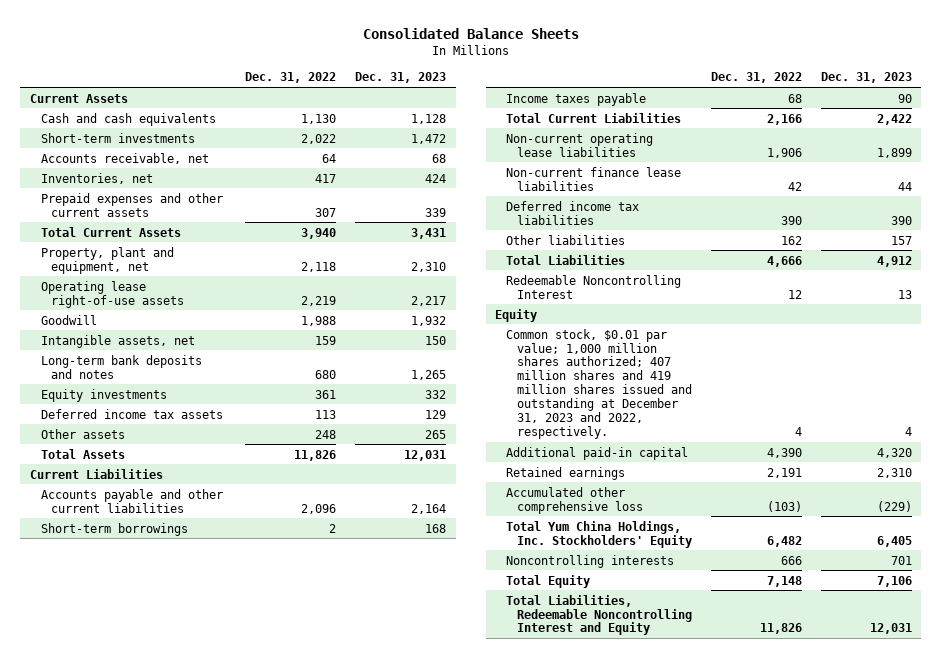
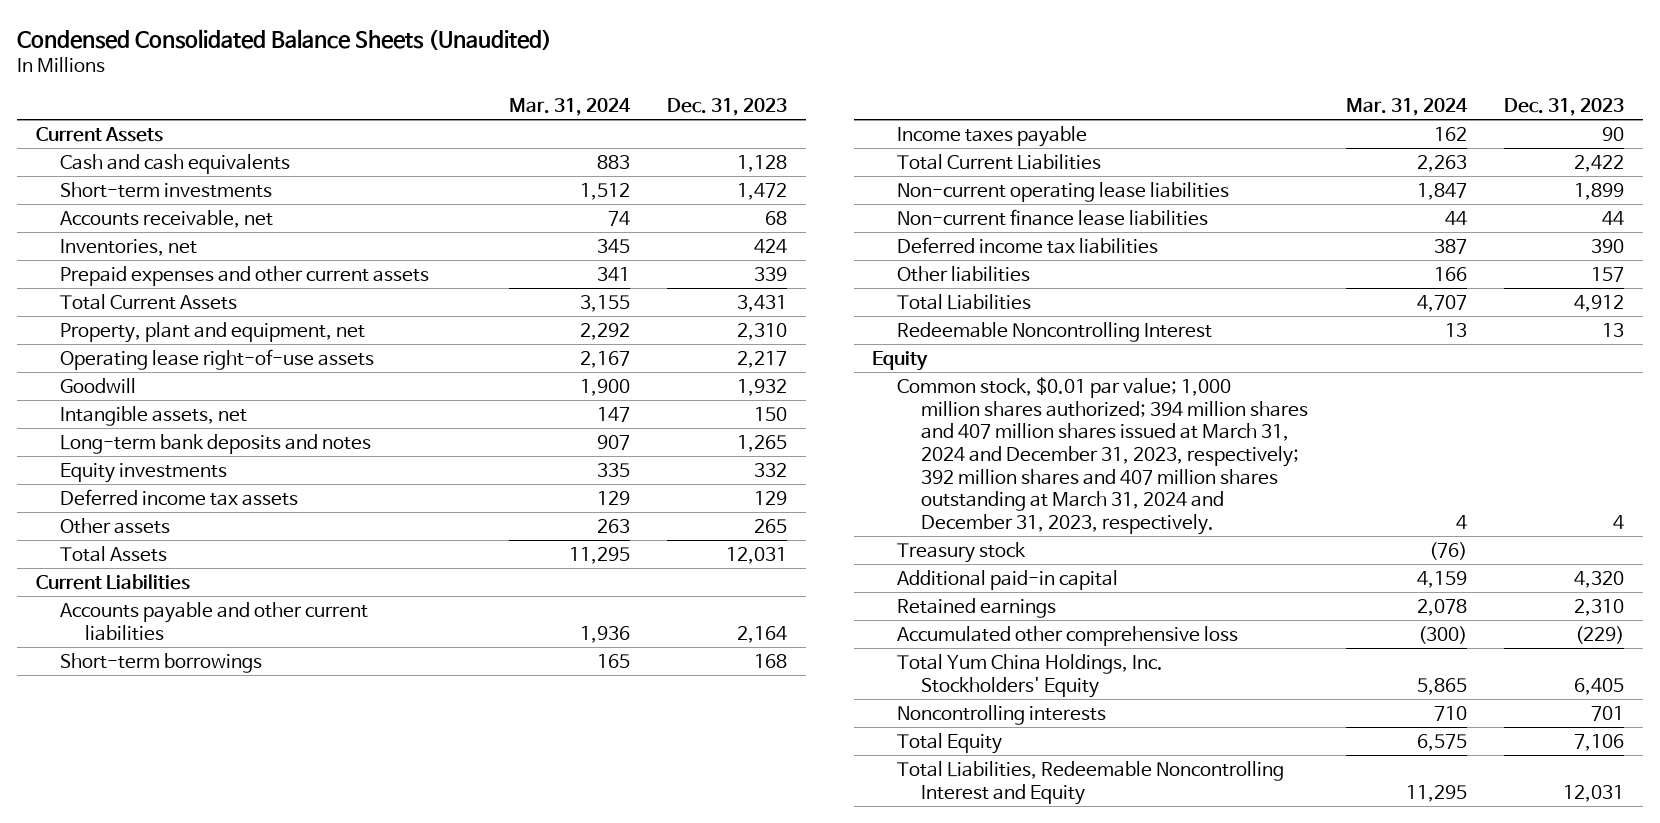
[362,27,579,39] Consolidated Balance Sheets -> [17,28,553,50] Condensed Consolidated Balance Sheets (Unaudited)
[245,72,337,84] Dec. 31, 2022 -> none
none -> [509,98,632,117] Mar. 31, 2024
[506,328,692,440] Common stock, $0.01 par value; 1,000 million shares authorized; 407 million shares and 419 million shares issued and outstanding at December 31, 2023 and 2022, respectively. -> [896,376,1309,536] Common stock, $0.01 par value; 1,000 million shares authorized; 394 million shares and 407 million shares issued at March 31, 2024 and December 31, 2023, respectively; 392 million shares and 407 million shares outstanding at March 31, 2024 and December 31, 2023, respectively.
none -> [896,541,1026,563] Treasury stock

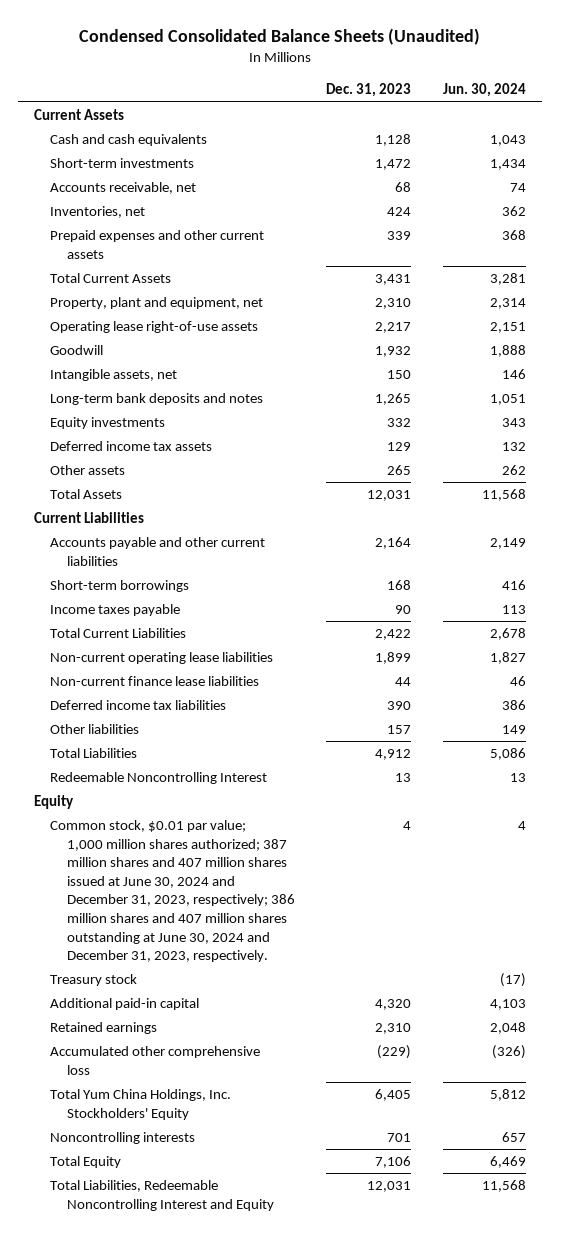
[509,98,632,117] Mar. 31, 2024 -> none
none -> [443,83,527,98] Jun. 30, 2024
[896,376,1309,536] Common stock, $0.01 par value; 1,000 million shares authorized; 394 million shares and 407 million shares issued at March 31, 2024 and December 31, 2023, respectively; 392 million shares and 407 million shares outstanding at March 31, 2024 and December 31, 2023, respectively. -> [50,820,295,963] Common stock, $0.01 par value; 1,000 million shares authorized; 387 million shares and 407 million shares issued at June 30, 2024 and December 31, 2023, respectively; 386 million shares and 407 million shares outstanding at June 30, 2024 and December 31, 2023, respectively.

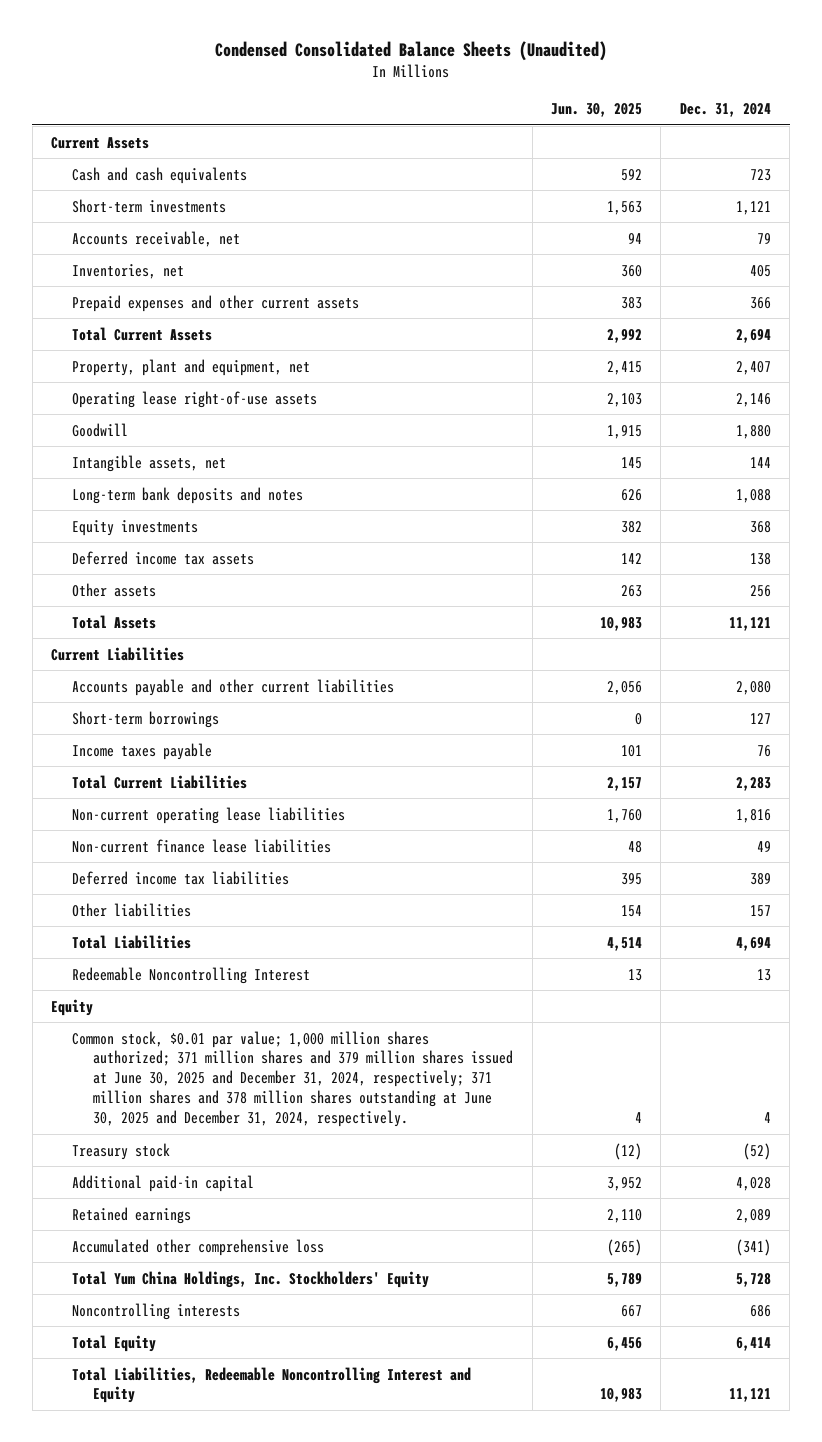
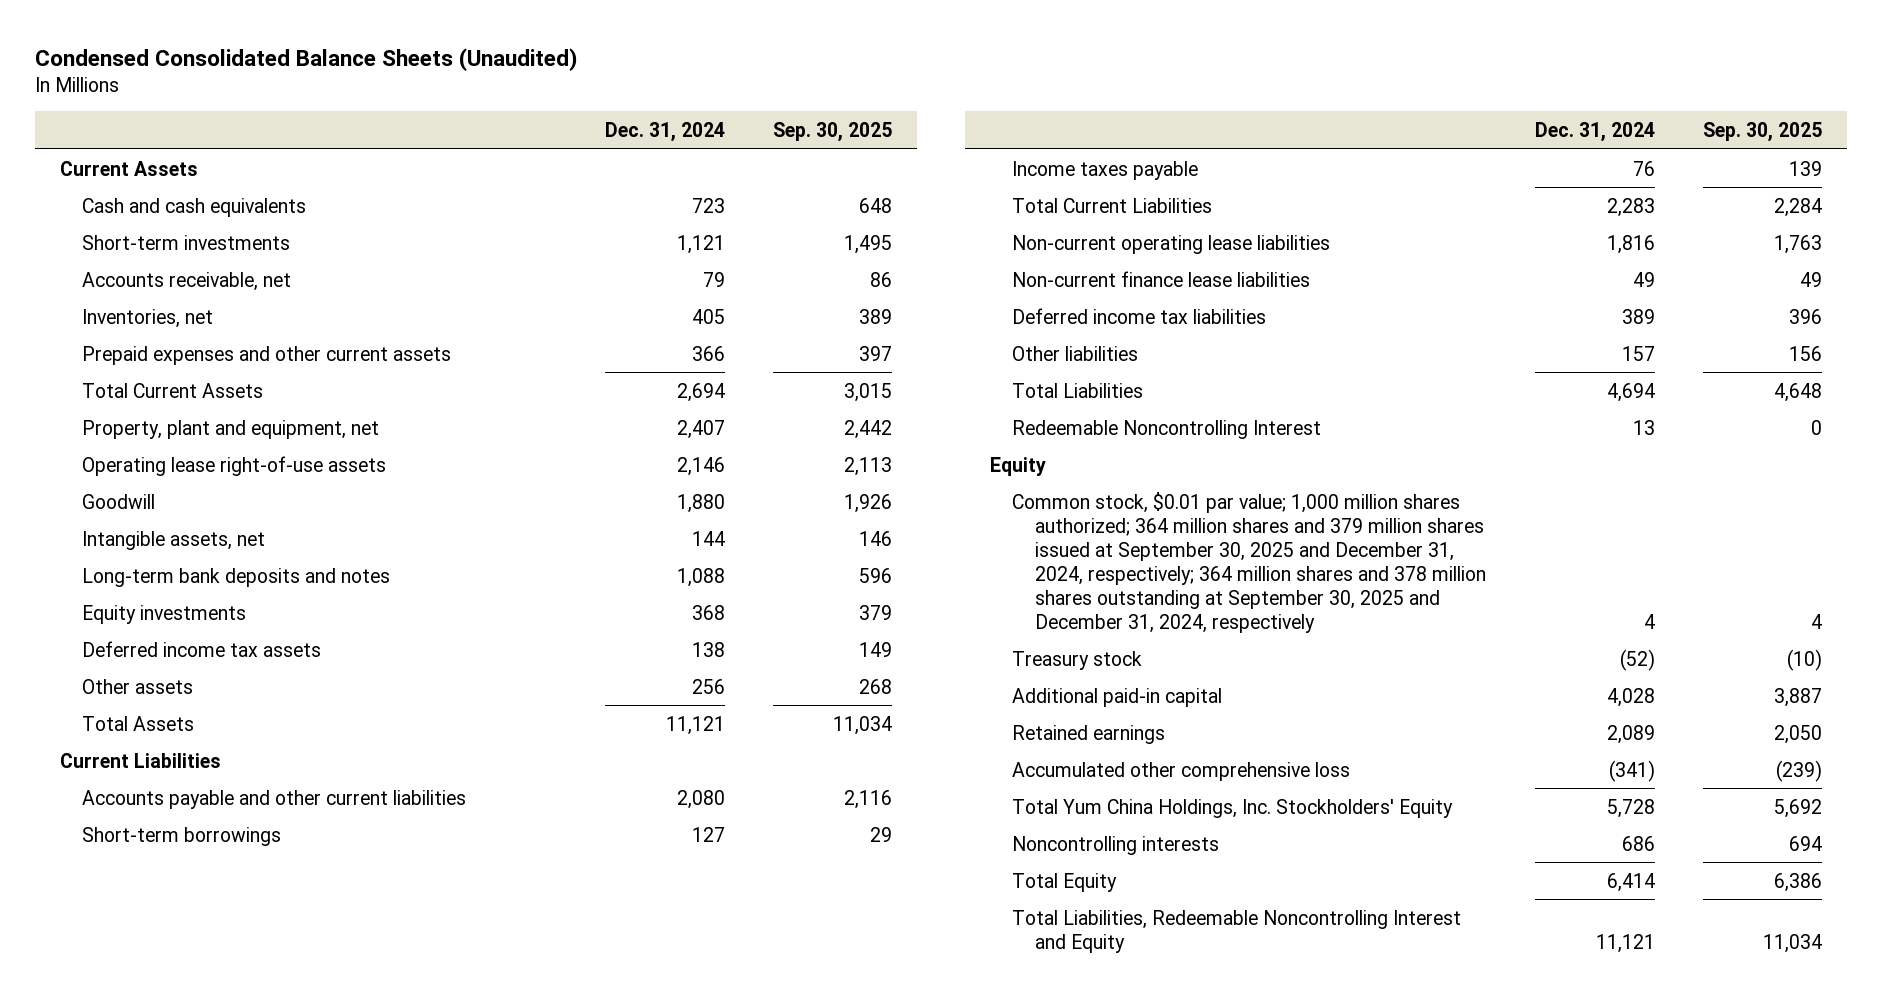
[550,103,642,118] Jun. 30, 2025 -> none
none -> [773,121,893,142] Sep. 30, 2025
[72,1030,514,1127] Common stock, $0.01 par value; 1,000 million shares authorized; 371 million shares and 379 million shares issued at June 30, 2025 and December 31, 2024, respectively; 371 million shares and 378 million shares outstanding at June 30, 2025 and December 31, 2024, respectively. -> [1012,491,1486,633] Common stock, $0.01 par value; 1,000 million shares authorized; 364 million shares and 379 million shares issued at September 30, 2025 and December 31, 2024, respectively; 364 million shares and 378 million shares outstanding at September 30, 2025 and December 31, 2024, respectively

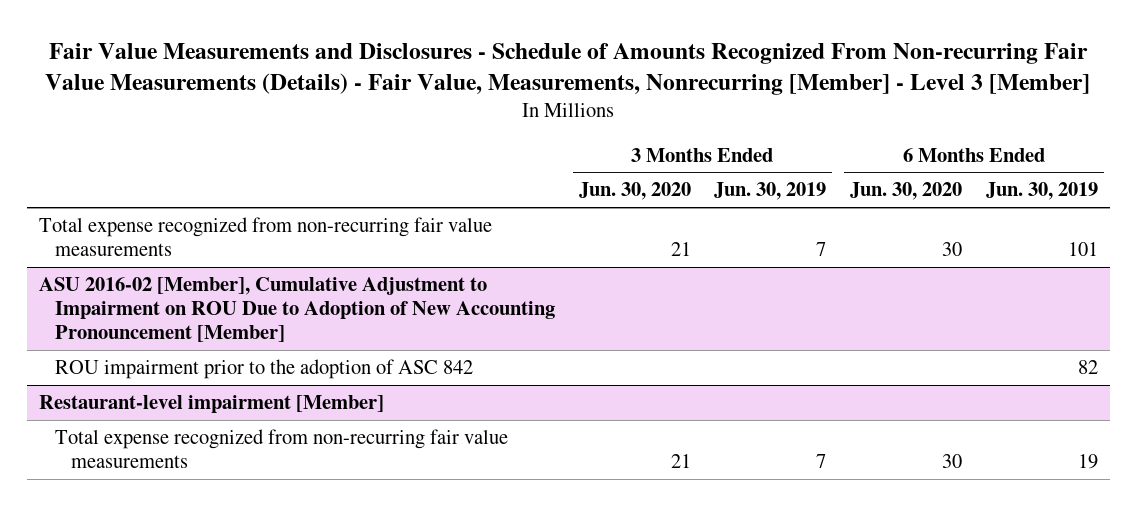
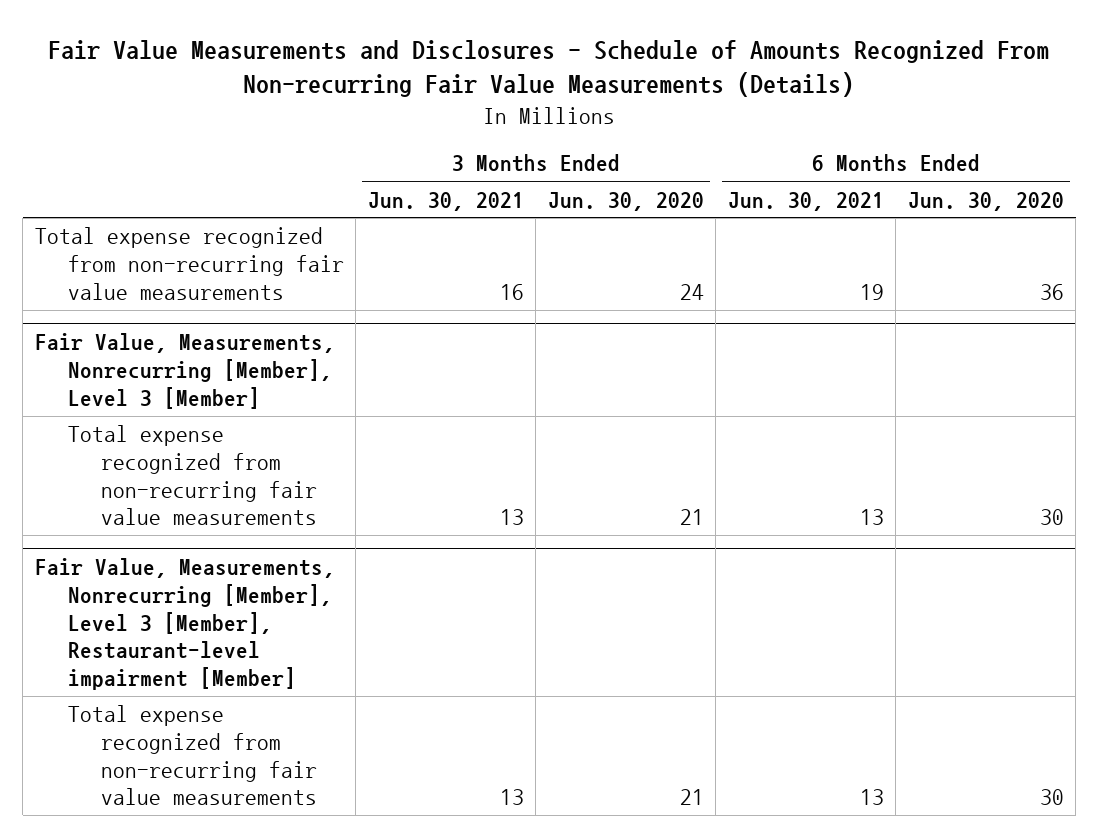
[45,42,1091,95] Fair Value Measurements and Disclosures - Schedule of Amounts Recognized From Non-recurring Fair Value Measurements (Details) - Fair Value, Measurements, Nonrecurring [Member] - Level 3 [Member] -> [48,39,1050,98] Fair Value Measurements and Disclosures - Schedule of Amounts Recognized From Non-recurring Fair Value Measurements (Details)
[714,182,827,201] Jun. 30, 2019 -> none
[985,182,1098,201] Jun. 30, 2019 -> none
none -> [367,191,524,211] Jun. 30, 2021
none -> [727,191,884,211] Jun. 30, 2021
none -> [34,227,344,300] Total expense recognized from non-recurring fair value measurements
none -> [34,333,335,409] Fair Value, Measurements, Nonrecurring [Member], Level 3 [Member]
[38,277,555,343] ASU 2016-02 [Member], Cumulative Adjustment to Impairment on ROU Due to Adoption of New Accounting Pronouncement [Member] -> none
[54,359,473,380] ROU impairment prior to the adoption of ASC 842 -> none
[38,395,384,414] Restaurant-level impairment [Member] -> none
none -> [34,558,335,691] Fair Value, Measurements, Nonrecurring [Member], Level 3 [Member], Restaurant-level impairment [Member]

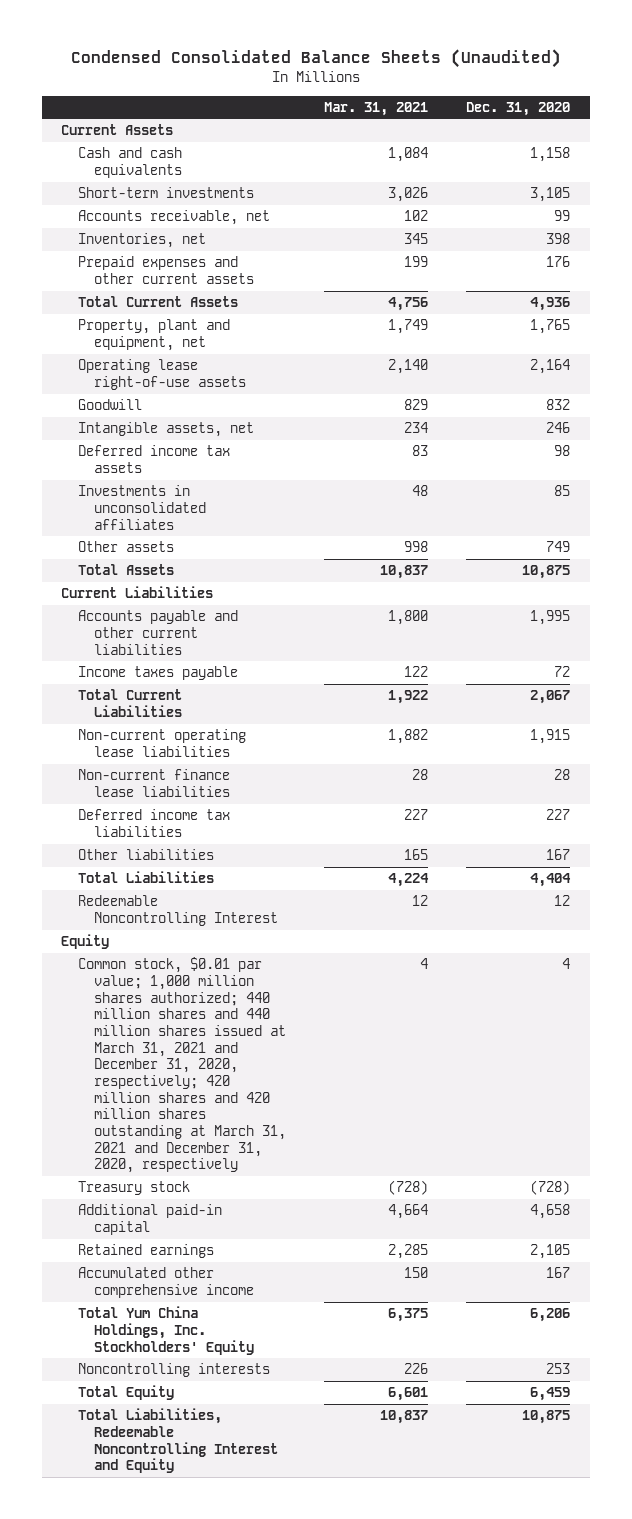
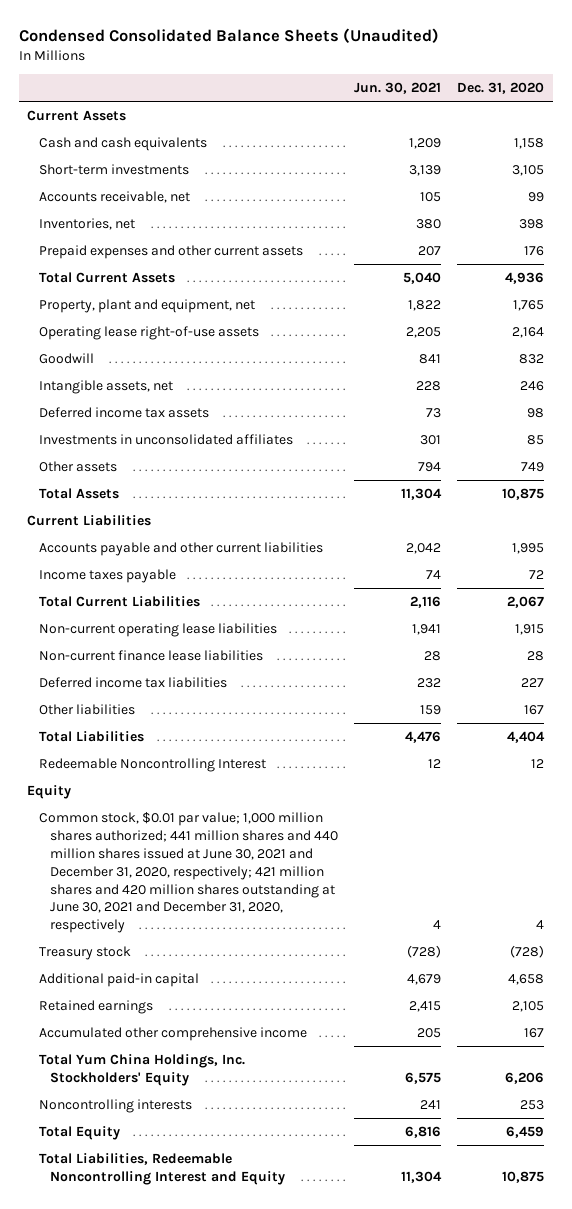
[324,101,429,116] Mar. 31, 2021 -> none
none -> [354,82,442,95] Jun. 30, 2021
[77,957,286,1174] Common stock, $0.01 par value; 1,000 million shares authorized; 440 million shares and 440 million shares issued at March 31, 2021 and December 31, 2020, respectively; 420 million shares and 420 million shares outstanding at March 31, 2021 and December 31, 2020, respectively -> [38,811,338,934] Common stock, $0.01 par value; 1,000 million shares authorized; 441 million shares and 440 million shares issued at June 30, 2021 and December 31, 2020, respectively; 421 million shares and 420 million shares outstanding at June 30, 2021 and December 31, 2020, respectively

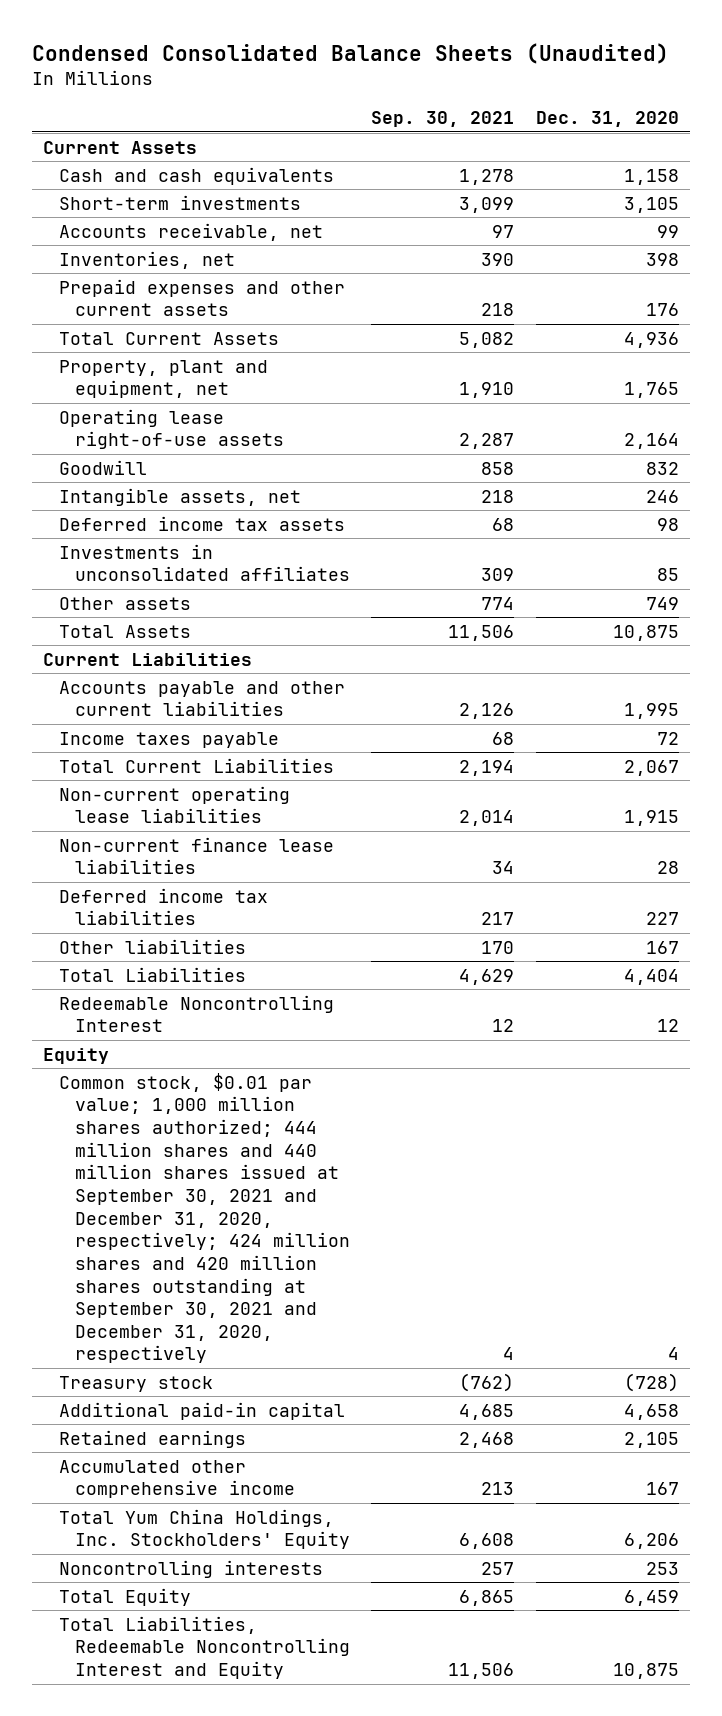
[354,82,442,95] Jun. 30, 2021 -> none
none -> [371,111,515,128] Sep. 30, 2021
[38,811,338,934] Common stock, $0.01 par value; 1,000 million shares authorized; 441 million shares and 440 million shares issued at June 30, 2021 and December 31, 2020, respectively; 421 million shares and 420 million shares outstanding at June 30, 2021 and December 31, 2020, respectively -> [58,1072,350,1364] Common stock, $0.01 par value; 1,000 million shares authorized; 444 million shares and 440 million shares issued at September 30, 2021 and December 31, 2020, respectively; 424 million shares and 420 million shares outstanding at September 30, 2021 and December 31, 2020, respectively

